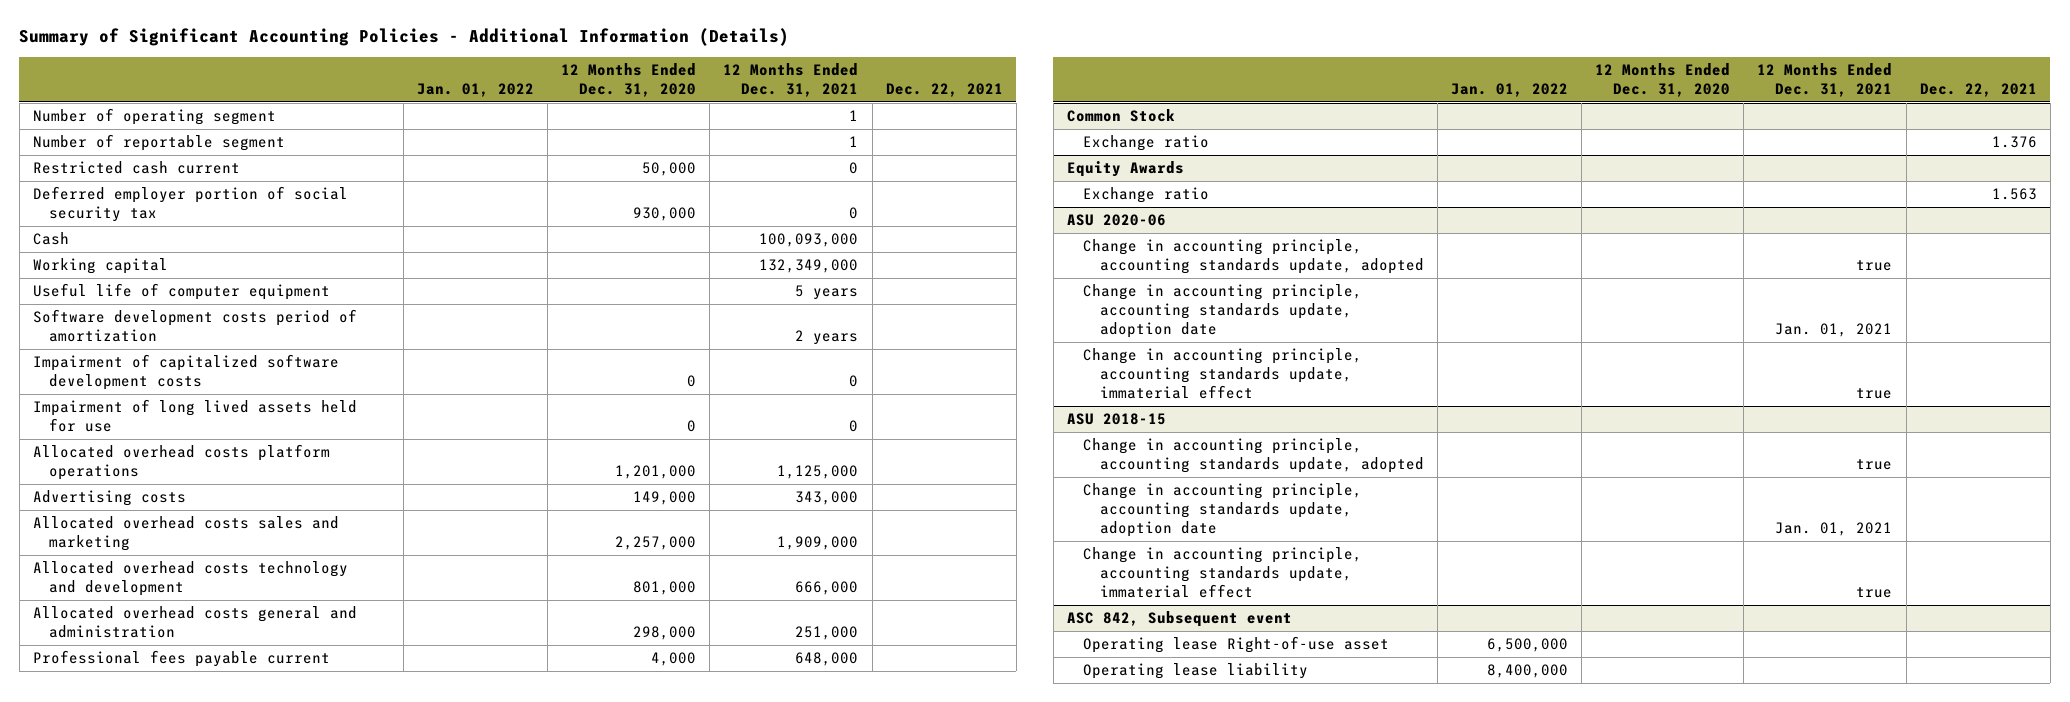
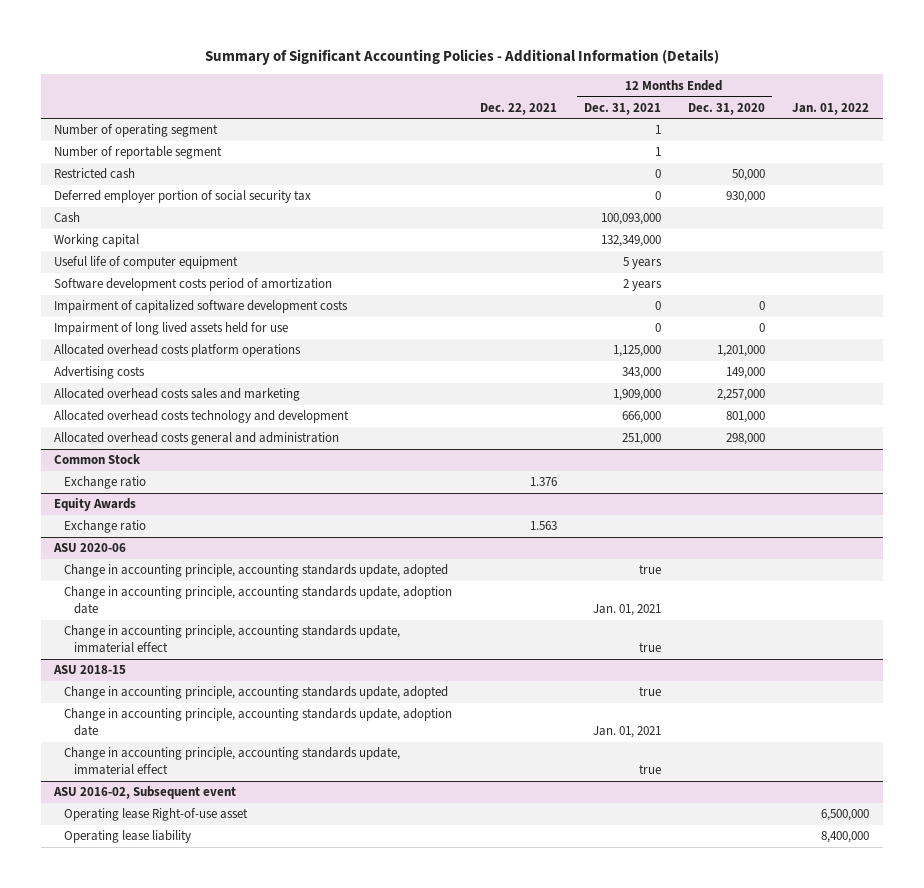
[32,160,240,174] Restricted cash current -> [54,168,136,180] Restricted cash
[32,649,330,667] Professional fees payable current -> none
[1066,610,1292,627] ASC 842, Subsequent event -> none
none -> [53,786,237,800] ASU 2016-02, Subsequent event

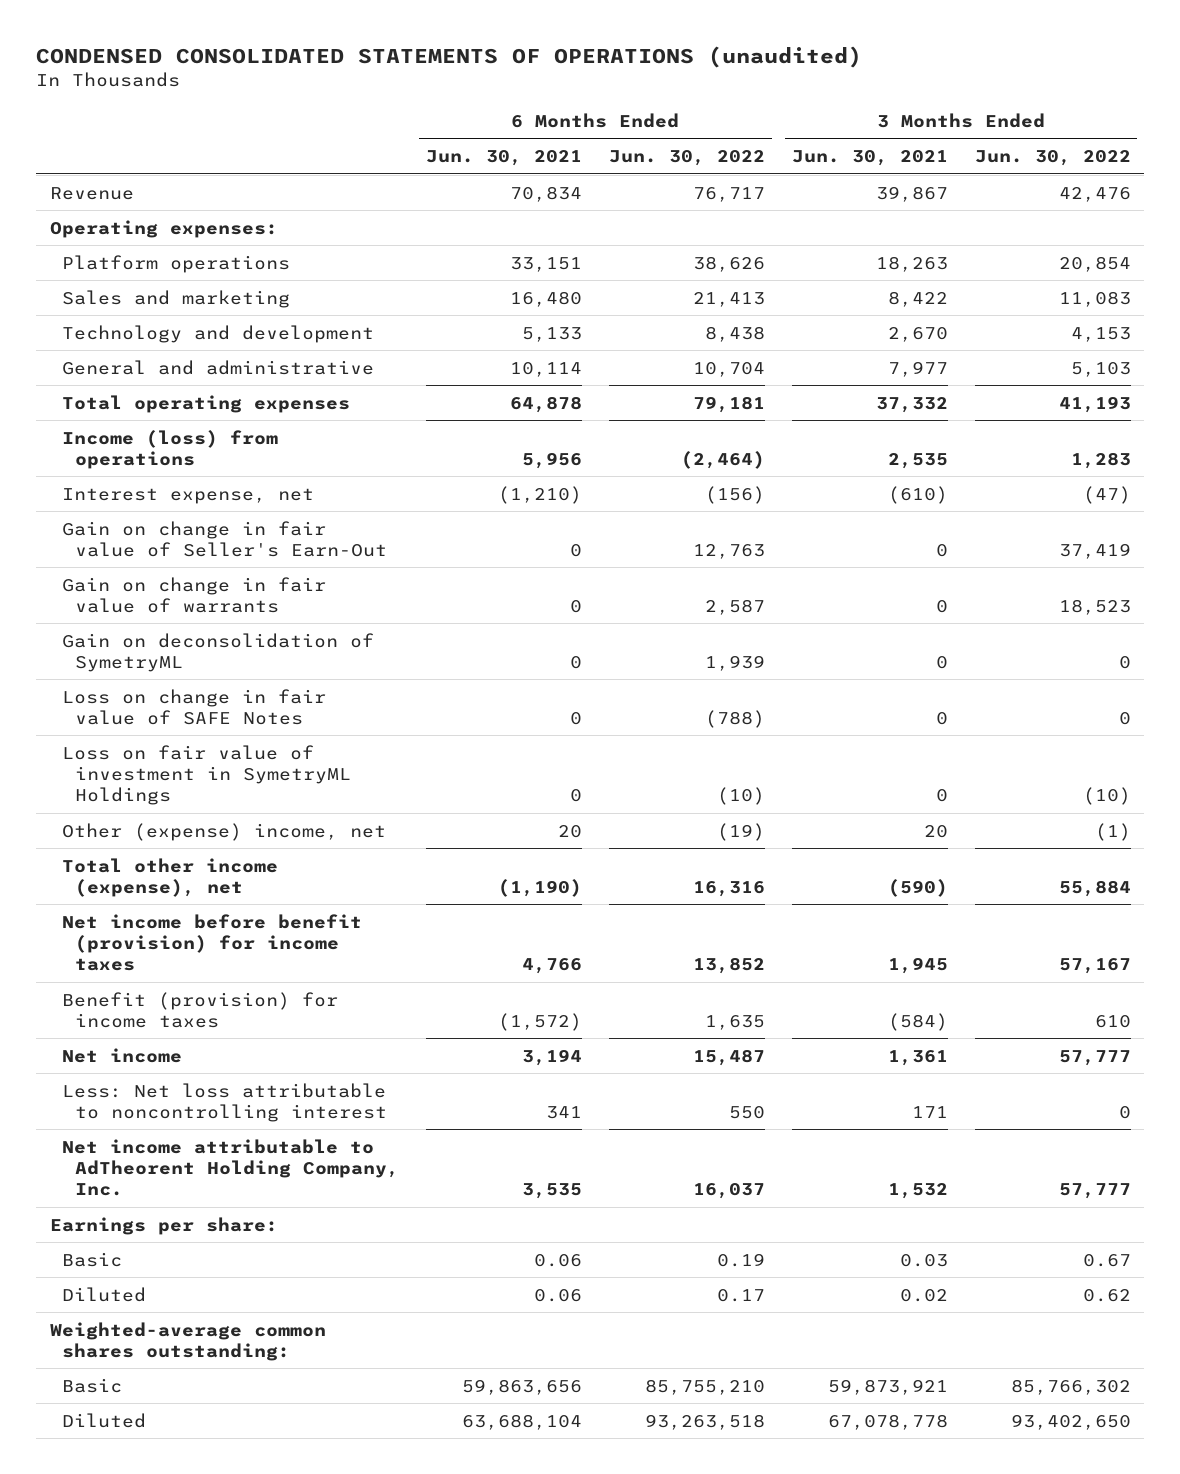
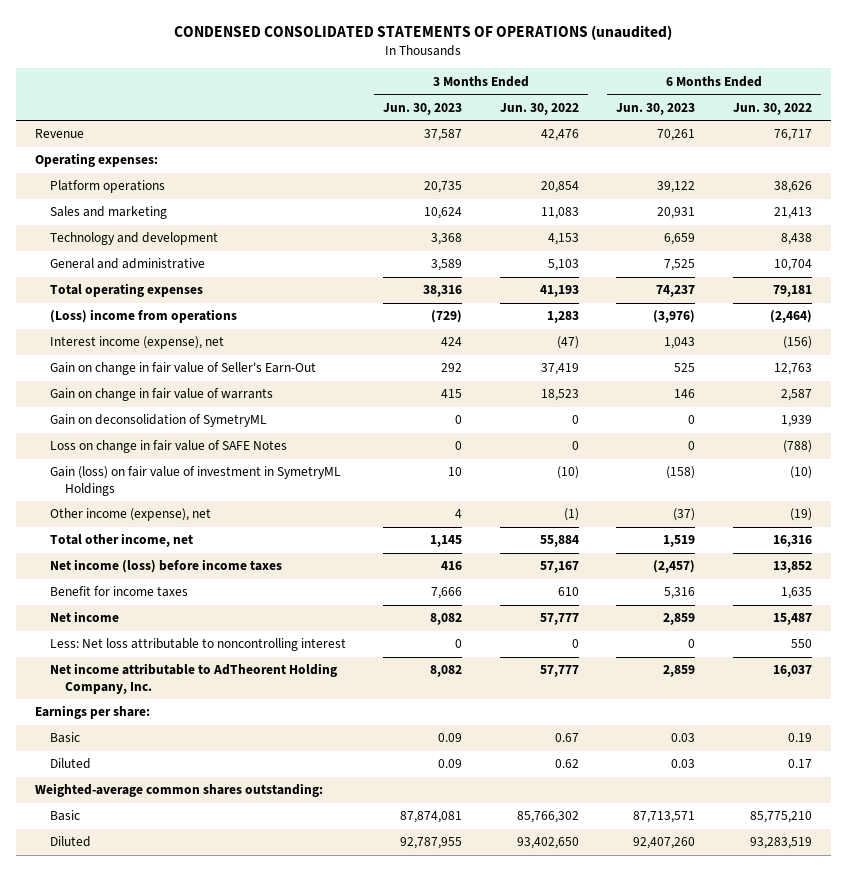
[425,150,582,167] Jun. 30, 2021 -> none
[791,150,948,167] Jun. 30, 2021 -> none
none -> [383,102,463,115] Jun. 30, 2023
none -> [616,102,696,115] Jun. 30, 2023
[62,429,279,469] Income (loss) from operations -> [49,309,237,324] (Loss) income from operations
[62,487,315,504] Interest expense, net -> [49,336,224,350] Interest income (expense), net
[62,744,352,806] Loss on fair value of investment in SymetryML Holdings -> [49,466,341,496] Gain (loss) on fair value of investment in SymetryML Holdings
[62,822,387,841] Other (expense) income, net -> [49,508,211,522] Other income (expense), net
[62,857,279,897] Total other income (expense), net -> [49,533,193,548] Total other income, net
[62,913,363,972] Net income before benefit (provision) for income taxes -> [49,559,282,574] Net income (loss) before income taxes
[62,991,339,1028] Benefit (provision) for income taxes -> [49,586,188,598] Benefit for income taxes
[644,1378,765,1395] 85,755,210 -> [749,811,812,824] 85,775,210
[644,1413,765,1430] 93,263,518 -> [749,837,812,850] 93,283,519

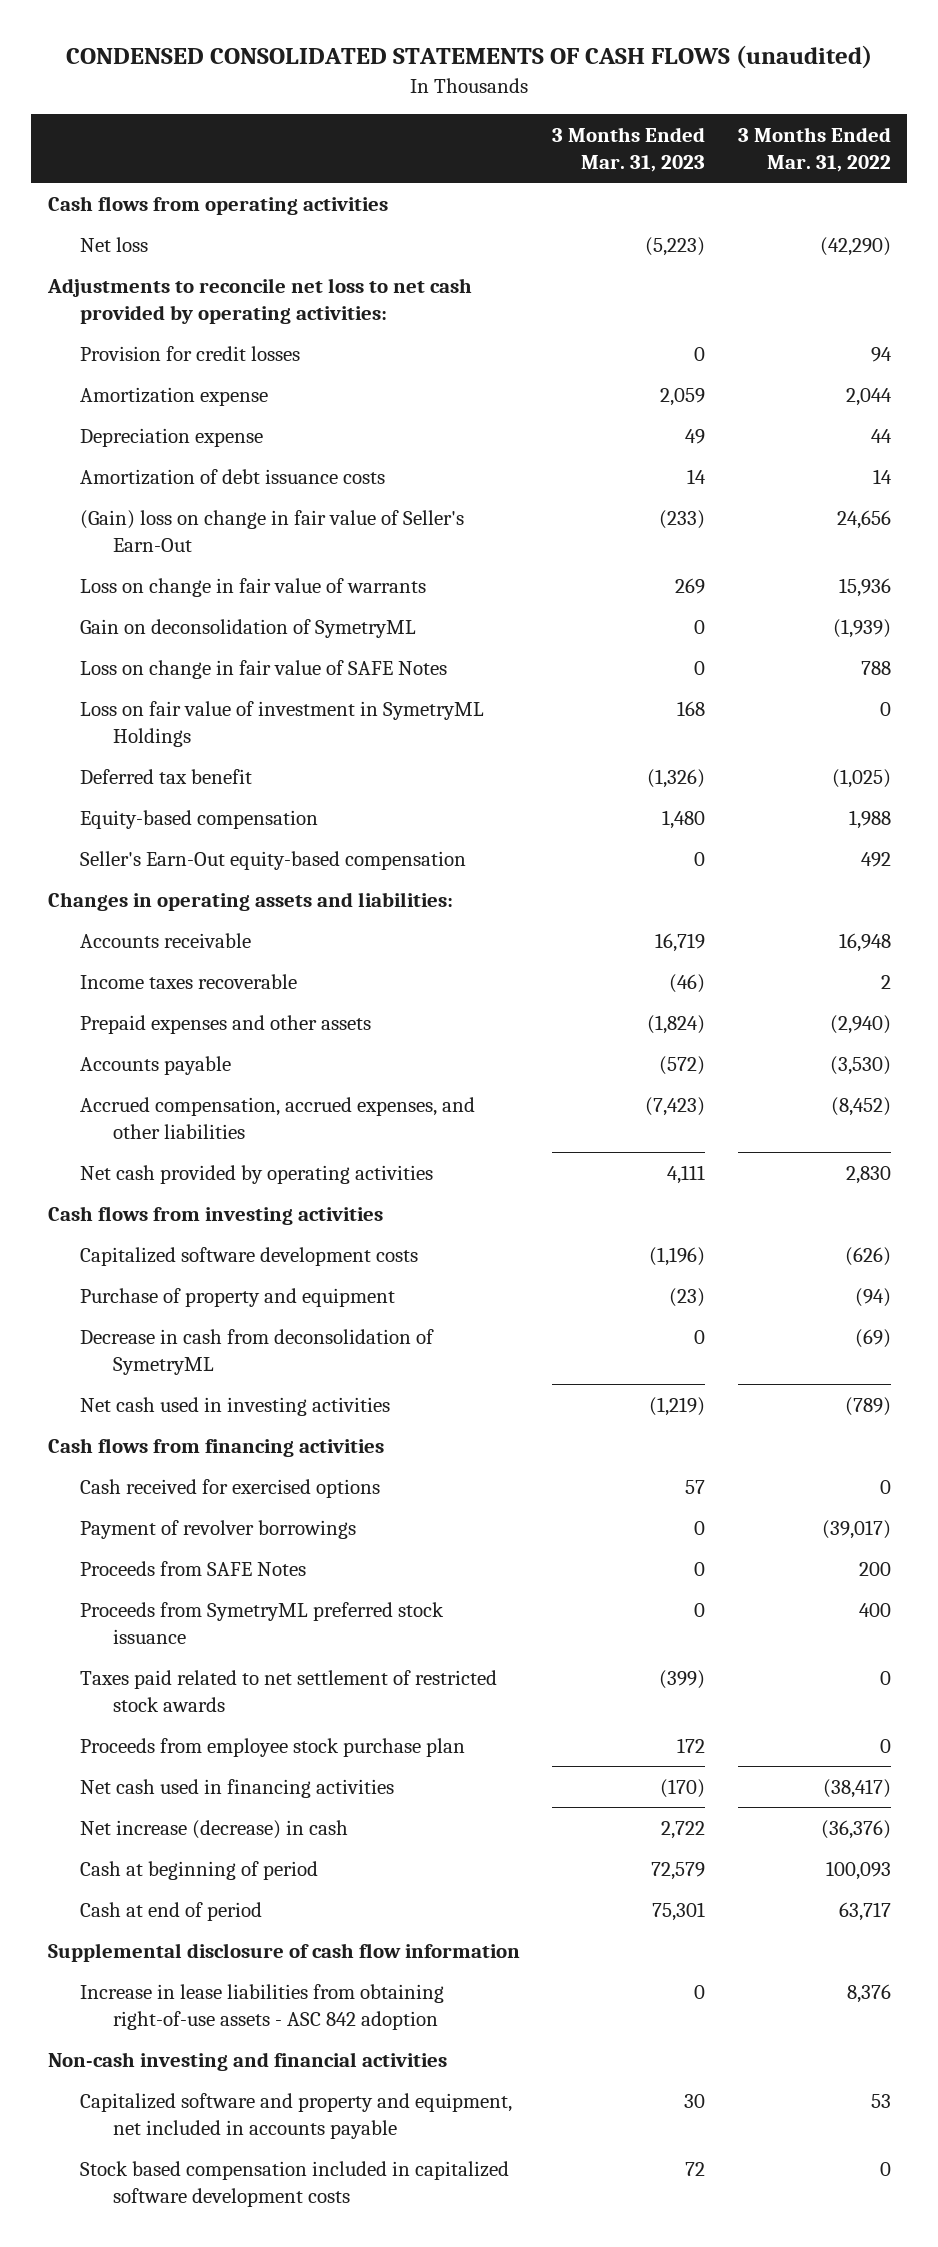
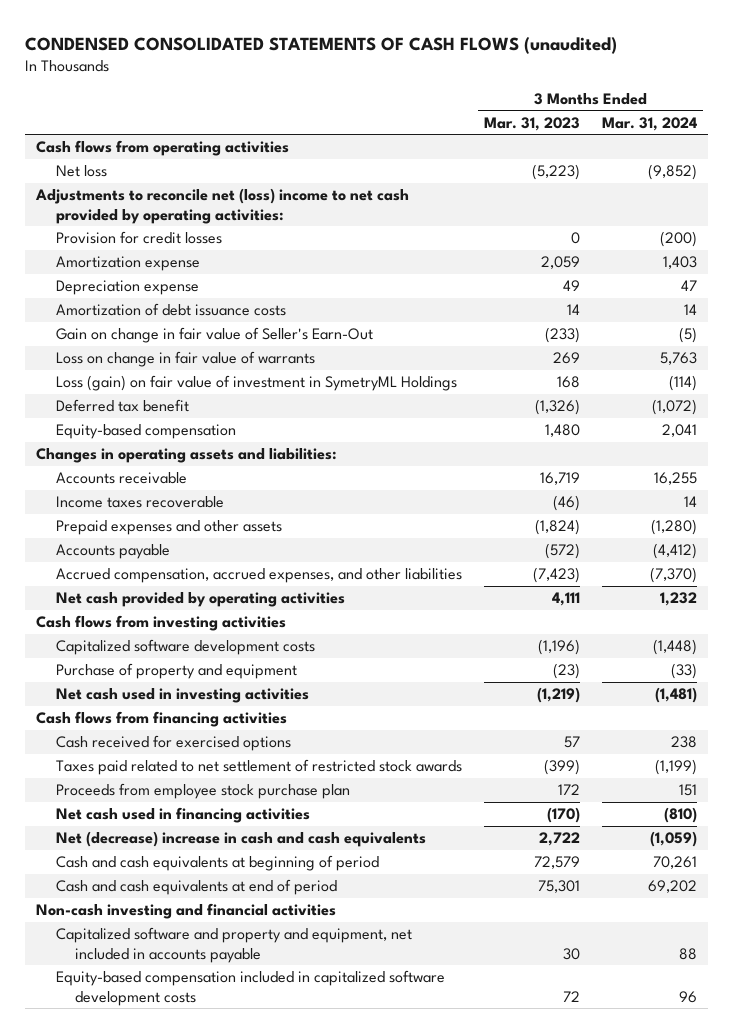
[737,126,891,173] 3 Months Ended Mar. 31, 2022 -> none
none -> [602,116,698,131] Mar. 31, 2024
[46,277,472,325] Adjustments to reconcile net loss to net cash provided by operating activities: -> [35,188,410,224] Adjustments to reconcile net (loss) income to net cash provided by operating activities:
[80,509,465,553] (Gain) loss on change in fair value of Seller's Earn-Out -> [55,327,373,344] Gain on change in fair value of Seller's Earn-Out
[80,618,417,638] Gain on deconsolidation of SymetryML -> none
[80,659,448,679] Loss on change in fair value of SAFE Notes -> none
[80,700,485,748] Loss on fair value of investment in SymetryML Holdings -> [55,375,457,392] Loss (gain) on fair value of investment in SymetryML Holdings
[80,850,467,870] Seller's Earn-Out equity-based compensation -> none
[80,1328,435,1376] Decrease in cash from deconsolidation of SymetryML -> none
[80,1519,357,1539] Payment of revolver borrowings -> none
[80,1560,307,1576] Proceeds from SAFE Notes -> none
[80,1601,445,1645] Proceeds from SymetryML preferred stock issuance -> none
[47,1942,520,1962] Supplemental disclosure of cash flow information -> none
[80,1983,445,2031] Increase in lease liabilities from obtaining right-of-use assets - ASC 842 adoption -> none
[80,1819,349,1839] Net increase (decrease) in cash -> [55,831,426,848] Net (decrease) increase in cash and cash equivalents
[80,1860,319,1880] Cash at beginning of period -> [55,855,379,872] Cash and cash equivalents at beginning of period
[80,1901,263,1921] Cash at end of period -> [55,879,337,896] Cash and cash equivalents at end of period
[80,2160,510,2208] Stock based compensation included in capitalized software development costs -> [55,970,445,1006] Equity-based compensation included in capitalized software development costs

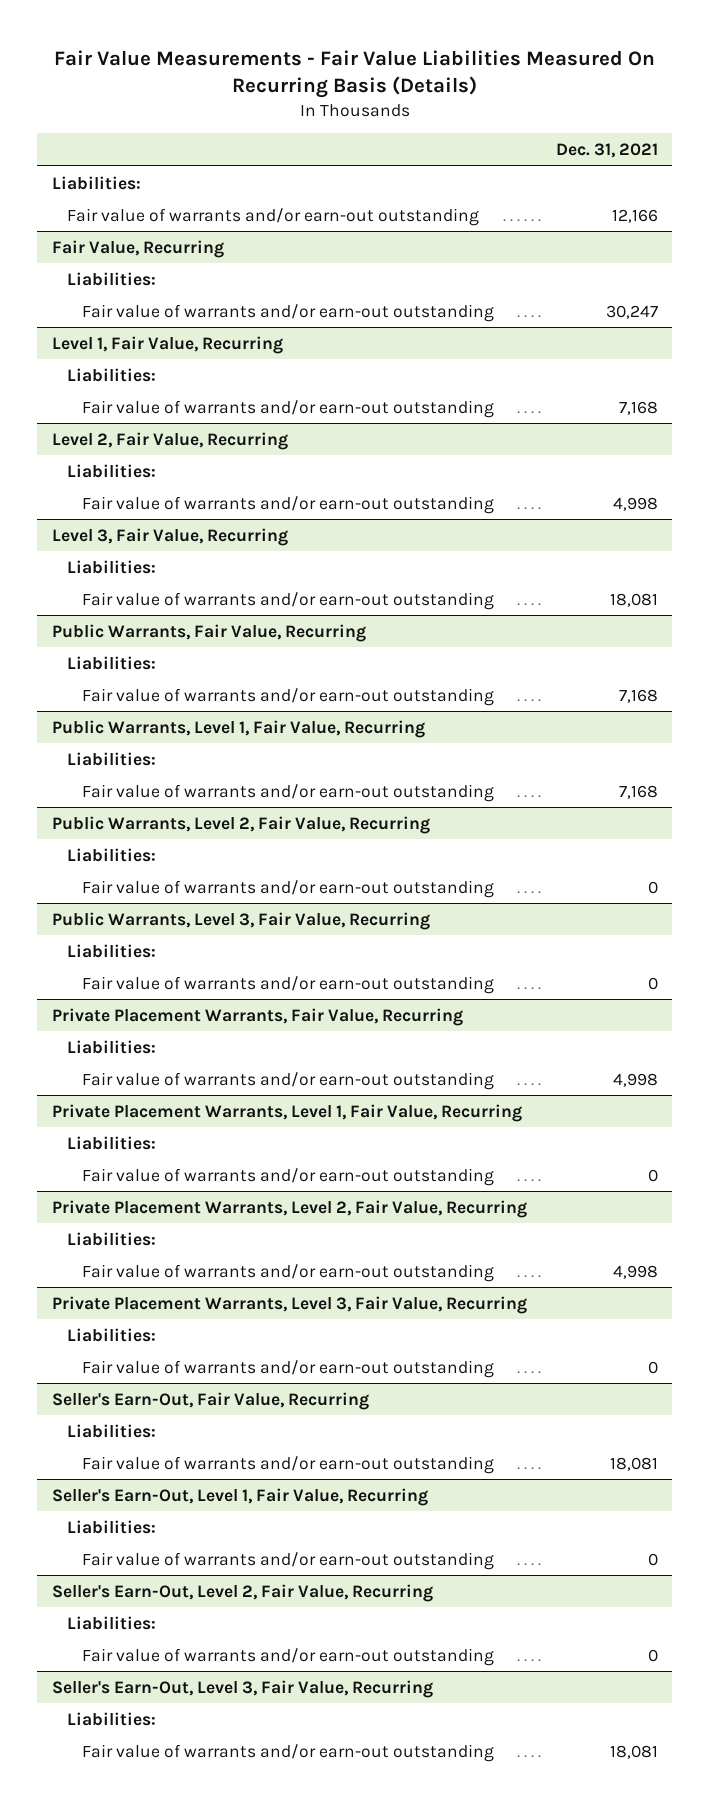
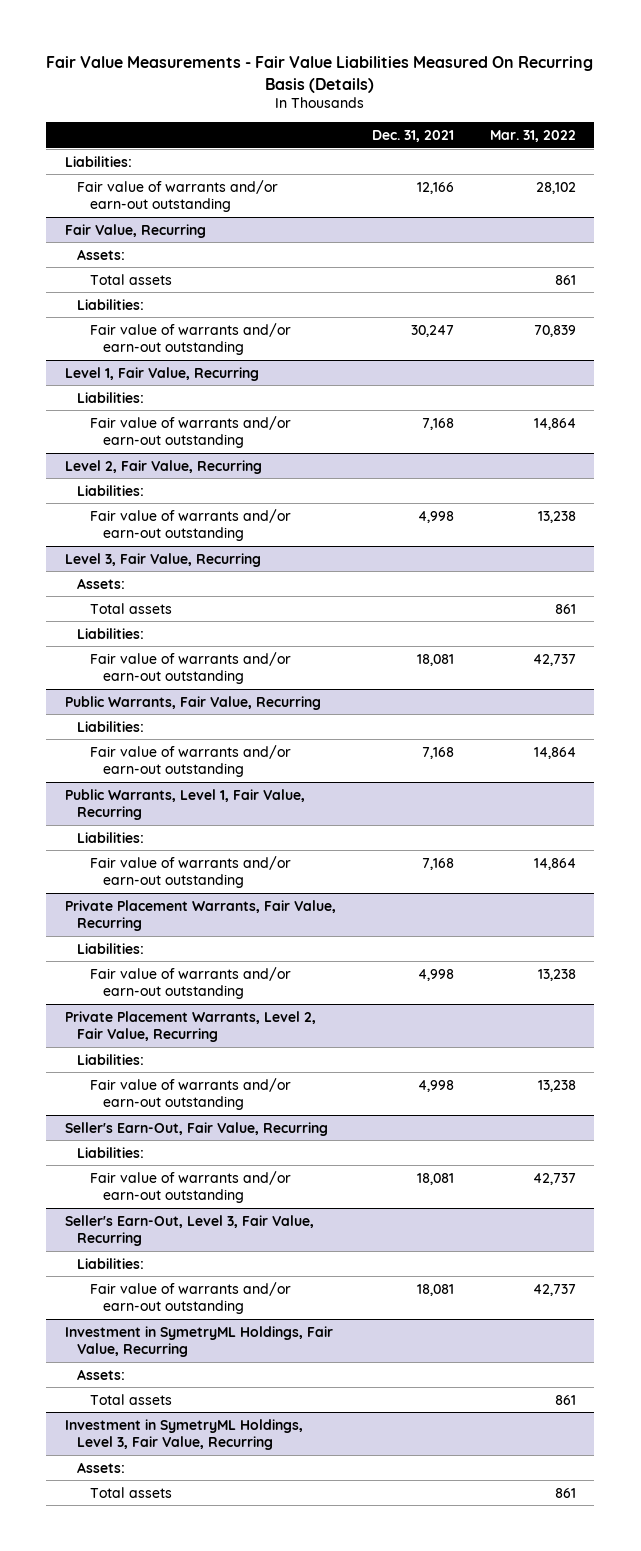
none -> [490,129,577,142] Mar. 31, 2022
none -> [77,248,126,260] Assets:
none -> [90,273,173,285] Total assets
none -> [77,577,126,589] Assets:
none -> [90,602,173,614] Total assets
[51,815,430,834] Public Warrants, Level 2, Fair Value, Recurring -> none
[67,847,157,862] Liabilities: -> none
[82,879,495,898] Fair value of warrants and/or earn-out outstanding -> none
[51,911,430,930] Public Warrants, Level 3, Fair Value, Recurring -> none
[67,943,157,958] Liabilities: -> none
[82,975,495,994] Fair value of warrants and/or earn-out outstanding -> none
[51,1103,522,1122] Private Placement Warrants, Level 1, Fair Value, Recurring -> none
[67,1135,157,1150] Liabilities: -> none
[82,1167,495,1186] Fair value of warrants and/or earn-out outstanding -> none
[51,1295,527,1314] Private Placement Warrants, Level 3, Fair Value, Recurring -> none
[67,1327,157,1342] Liabilities: -> none
[82,1359,495,1378] Fair value of warrants and/or earn-out outstanding -> none
[51,1487,428,1506] Seller's Earn-Out, Level 1, Fair Value, Recurring -> none
[67,1519,157,1534] Liabilities: -> none
[82,1551,495,1570] Fair value of warrants and/or earn-out outstanding -> none
[51,1583,433,1602] Seller's Earn-Out, Level 2, Fair Value, Recurring -> none
[67,1615,157,1630] Liabilities: -> none
[82,1647,495,1666] Fair value of warrants and/or earn-out outstanding -> none
none -> [64,1325,333,1358] Investment in SymetryML Holdings, Fair Value, Recurring
none -> [77,1368,126,1380] Assets:
none -> [90,1393,173,1405] Total assets
none -> [64,1418,303,1451] Investment in SymetryML Holdings, Level 3, Fair Value, Recurring
none -> [77,1461,126,1473] Assets:
none -> [90,1486,173,1498] Total assets

